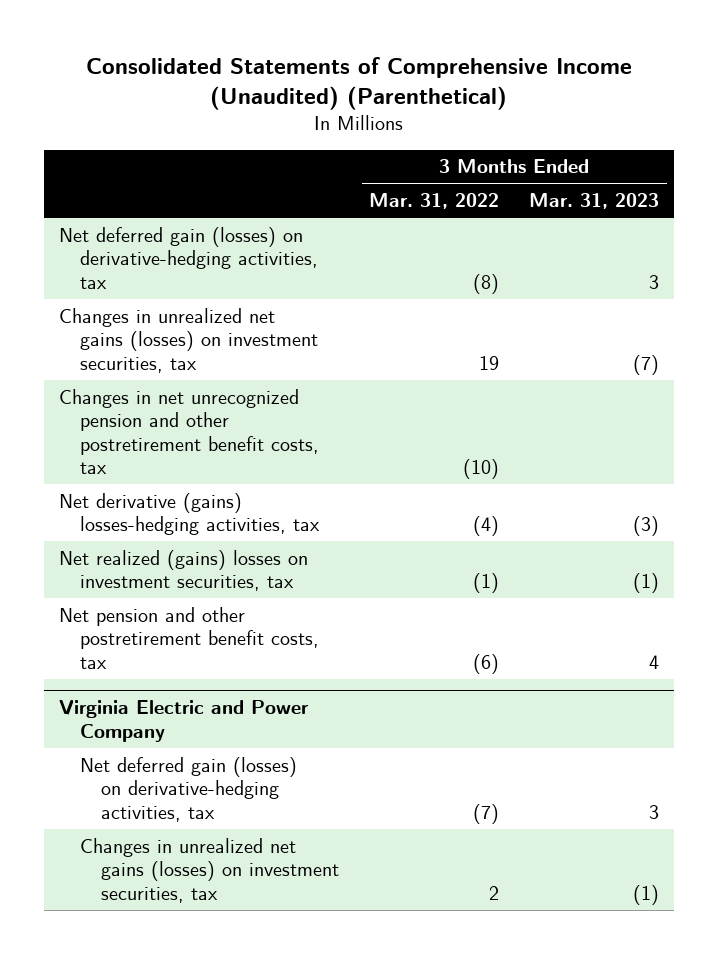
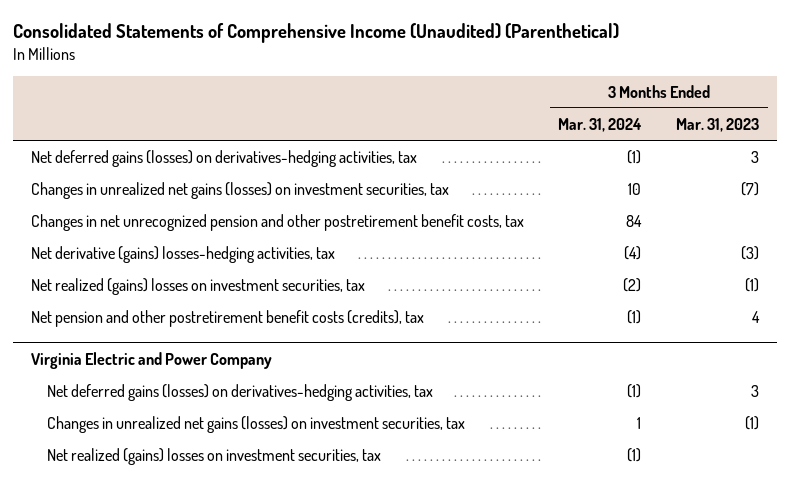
[369,193,500,210] Mar. 31, 2022 -> none
none -> [558,118,643,133] Mar. 31, 2024
[58,226,318,289] Net deferred gain (losses) on derivative-hedging activities, tax -> [30,150,417,168] Net deferred gains (losses) on derivatives-hedging activities, tax
[58,606,319,669] Net pension and other postretirement benefit costs, tax -> [30,310,424,328] Net pension and other postretirement benefit costs (credits), tax
[79,756,297,822] Net deferred gain (losses) on derivative-hedging activities, tax -> [47,384,434,402] Net deferred gains (losses) on derivatives-hedging activities, tax
none -> [47,448,382,466] Net realized (gains) losses on investment securities, tax

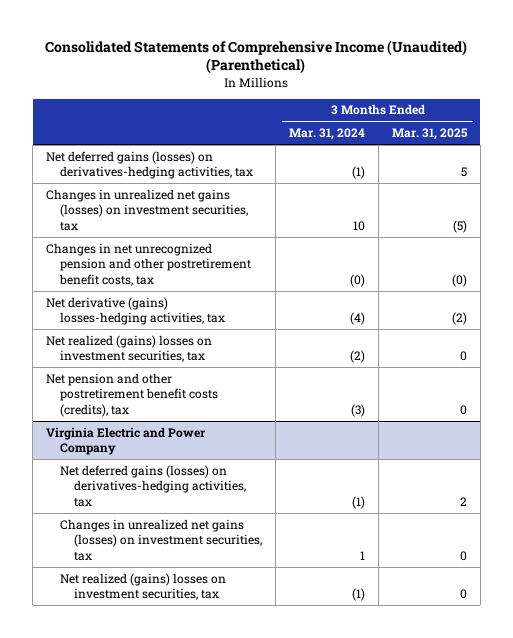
[676,118,760,133] Mar. 31, 2023 -> none
none -> [391,128,468,141] Mar. 31, 2025
[626,215,643,228] 84 -> [349,273,365,287] (0)
[627,310,642,325] (1) -> [350,403,365,417] (3)

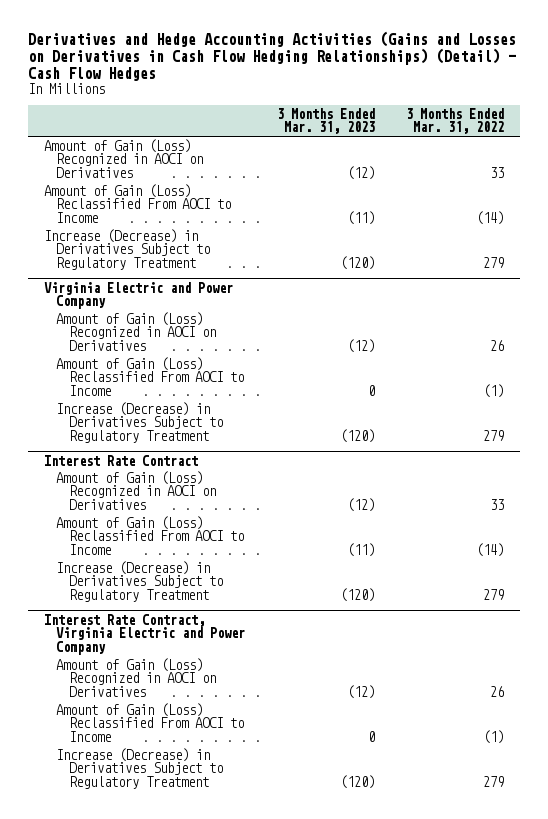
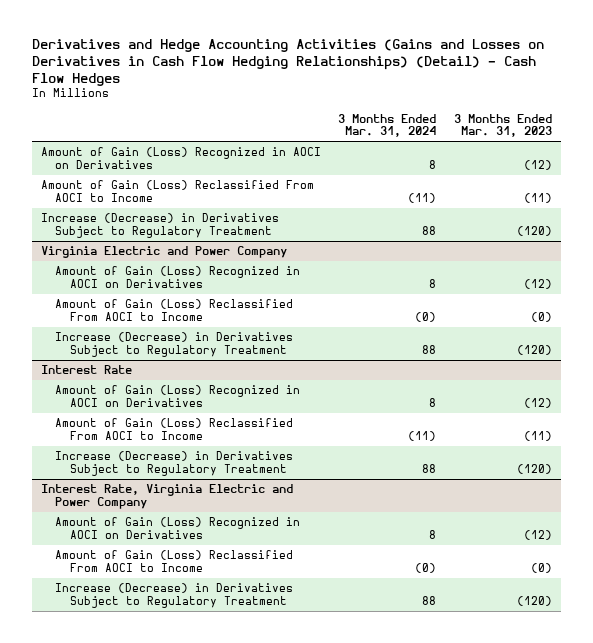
[406,107,505,135] 3 Months Ended Mar. 31, 2022 -> none
none -> [338,113,437,138] 3 Months Ended Mar. 31, 2024
[367,385,375,397] 0 -> [530,312,552,323] (0)
[43,454,198,466] Interest Rate Contract -> [40,365,132,375] Interest Rate
[43,613,246,656] Interest Rate Contract, Virginia Electric and Power Company -> [40,484,293,510] Interest Rate, Virginia Electric and Power Company
[367,731,375,743] 0 -> [530,563,552,574] (0)

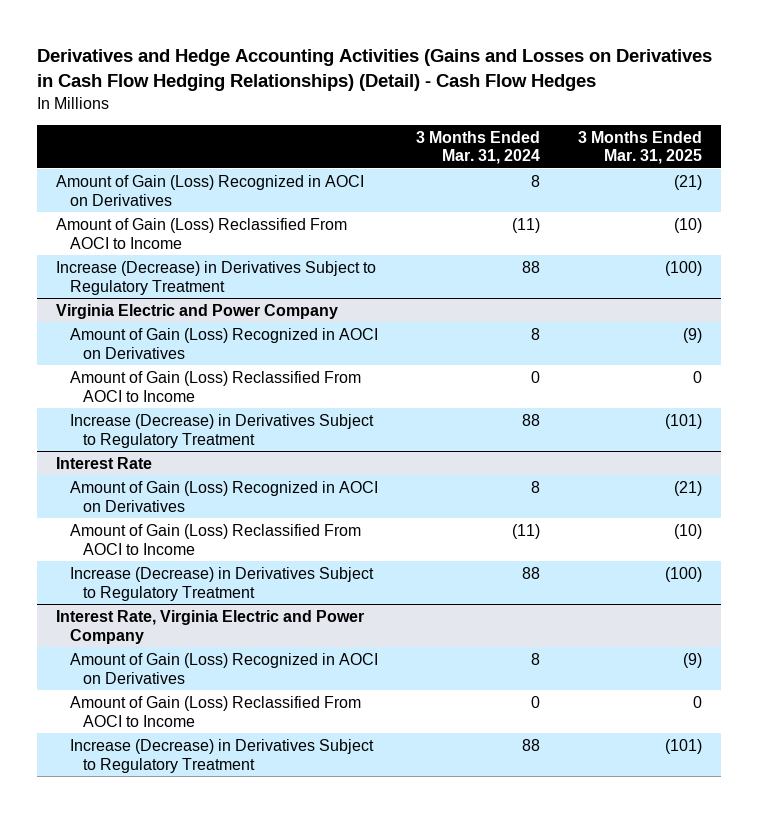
[453,113,552,138] 3 Months Ended Mar. 31, 2023 -> none
none -> [578,130,703,165] 3 Months Ended Mar. 31, 2025
[415,312,437,323] (0) -> [531,370,541,383] 0
[415,563,437,574] (0) -> [531,695,541,708] 0

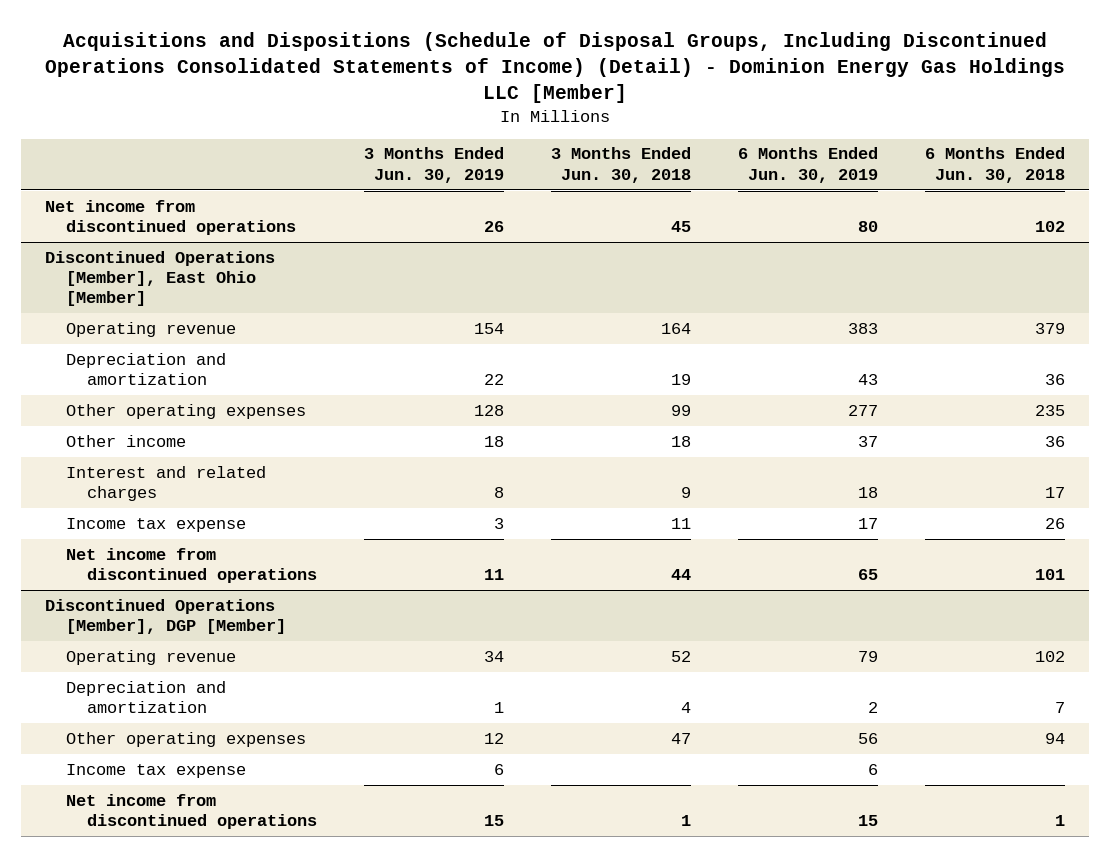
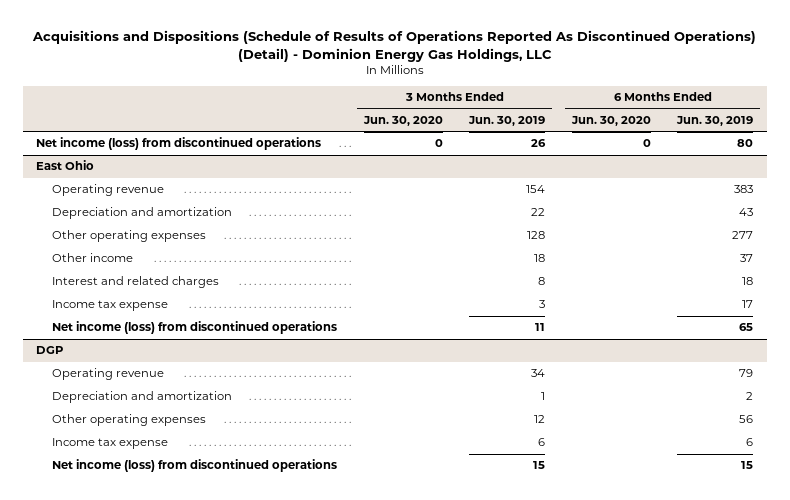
[44,32,1065,104] Acquisitions and Dispositions (Schedule of Disposal Groups, Including Discontinued Operations Consolidated Statements of Income) (Detail) - Dominion Energy Gas Holdings LLC [Member] -> [31,29,756,62] Acquisitions and Dispositions (Schedule of Results of Operations Reported As Discontinued Operations) (Detail) - Dominion Energy Gas Holdings, LLC
[551,147,692,183] 3 Months Ended Jun. 30, 2018 -> none
[925,147,1066,183] 6 Months Ended Jun. 30, 2018 -> none
none -> [362,116,443,127] Jun. 30, 2020
none -> [570,116,651,127] Jun. 30, 2020
[44,250,275,307] Discontinued Operations [Member], East Ohio [Member] -> none
[44,199,297,236] Net income from discontinued operations -> [36,137,322,151] Net income (loss) from discontinued operations
none -> [36,160,95,171] East Ohio
[44,598,287,635] Discontinued Operations [Member], DGP [Member] -> none
[66,547,318,584] Net income from discontinued operations -> [52,321,338,335] Net income (loss) from discontinued operations
none -> [36,346,64,355] DGP
[66,793,318,830] Net income from discontinued operations -> [52,459,338,473] Net income (loss) from discontinued operations

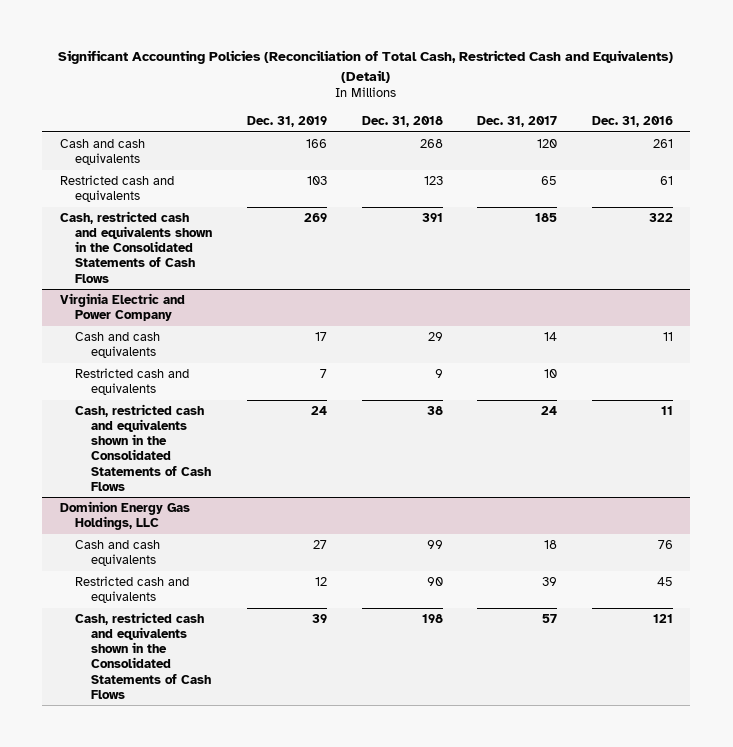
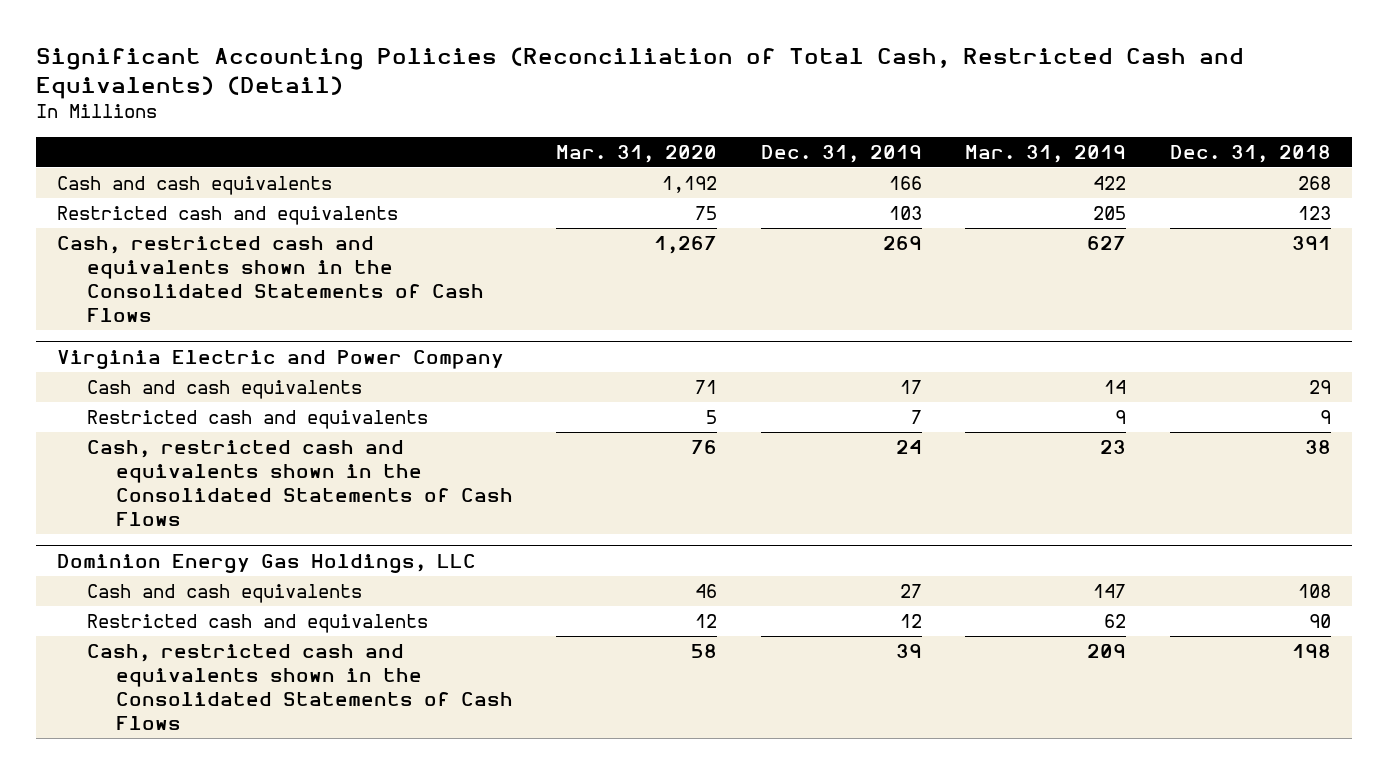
[477,115,558,127] Dec. 31, 2017 -> none
[591,115,673,127] Dec. 31, 2016 -> none
none -> [556,144,718,163] Mar. 31, 2020
none -> [965,144,1127,163] Mar. 31, 2019
[426,540,443,550] 99 -> [1297,584,1331,599] 108

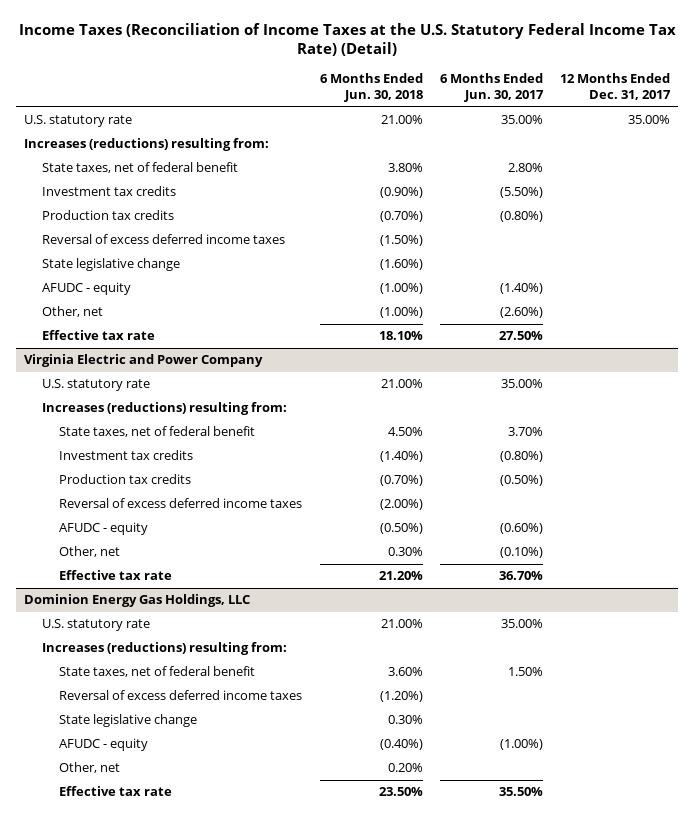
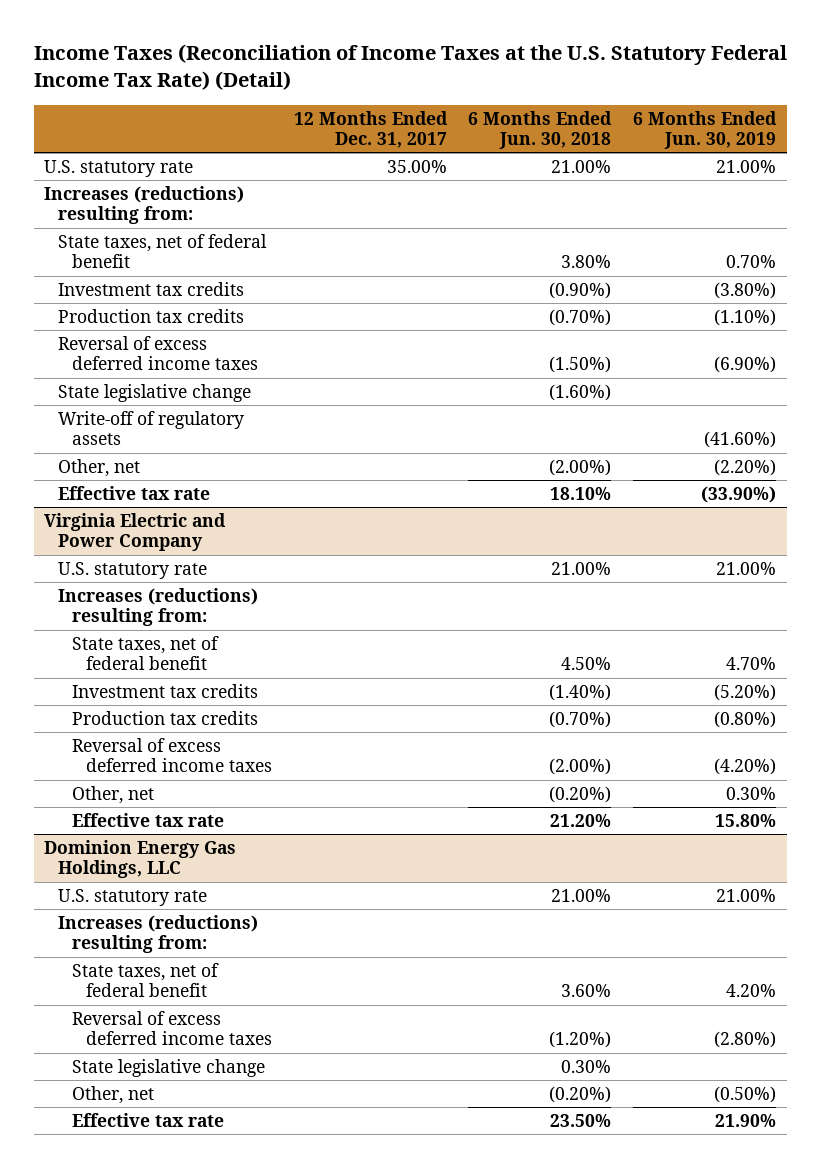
[439,73,544,103] 6 Months Ended Jun. 30, 2017 -> none
none -> [632,110,777,149] 6 Months Ended Jun. 30, 2019
[41,282,131,296] AFUDC - equity -> none
none -> [58,410,245,446] Write-off of regulatory assets
[379,307,423,319] (1.00%) -> [549,458,612,476] (2.00%)
[59,522,149,536] AFUDC - equity -> none
[387,547,423,557] 0.30% -> [549,785,612,803] (0.20%)
[59,738,149,752] AFUDC - equity -> none
[387,763,423,773] 0.20% -> [549,1085,612,1103] (0.20%)

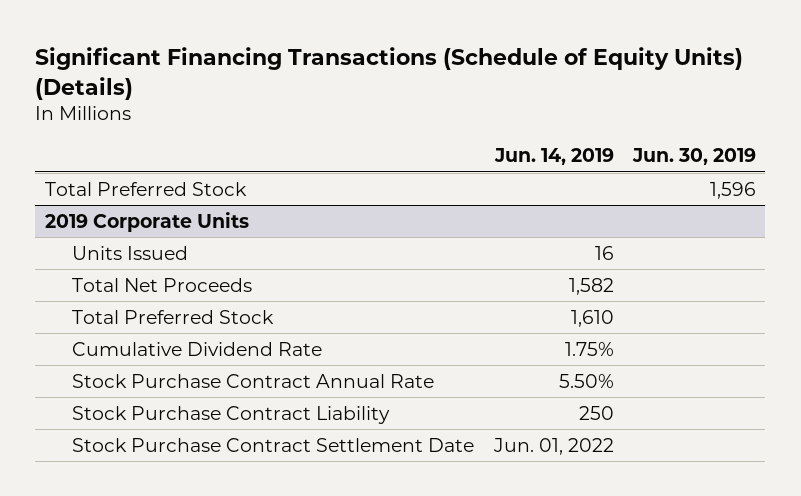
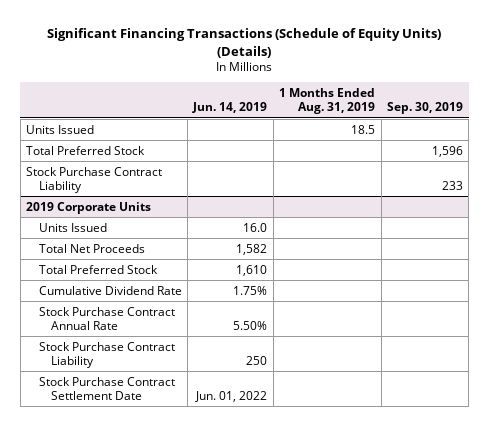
[631,148,756,166] Jun. 30, 2019 -> none
none -> [279,88,376,115] 1 Months Ended Aug. 31, 2019
none -> [386,102,463,115] Sep. 30, 2019
none -> [25,124,94,134] Units Issued
none -> [25,166,162,193] Stock Purchase Contract Liability
[594,245,614,260] 16 -> [243,222,268,232] 16.0

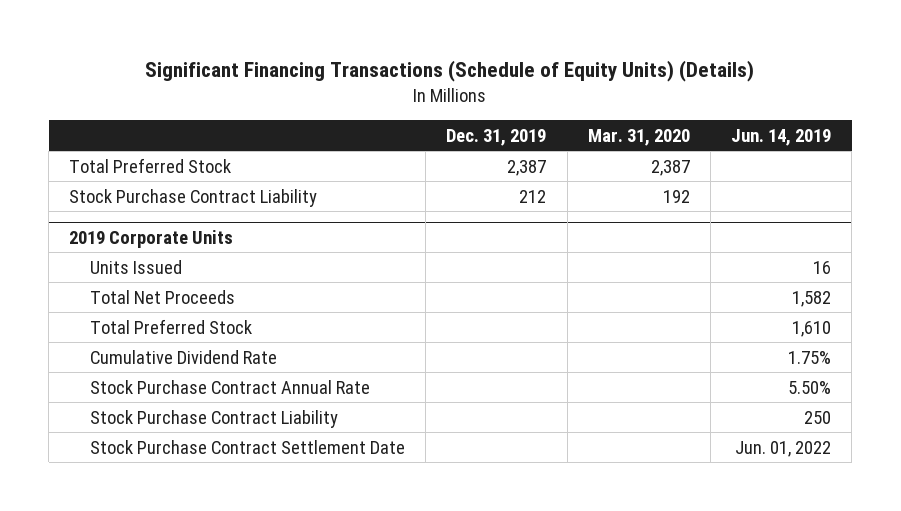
[279,88,376,115] 1 Months Ended Aug. 31, 2019 -> none
[386,102,463,115] Sep. 30, 2019 -> none
none -> [446,128,547,146] Dec. 31, 2019
none -> [587,128,690,146] Mar. 31, 2020
[25,124,94,134] Units Issued -> none
[243,222,268,232] 16.0 -> [813,260,832,274] 16

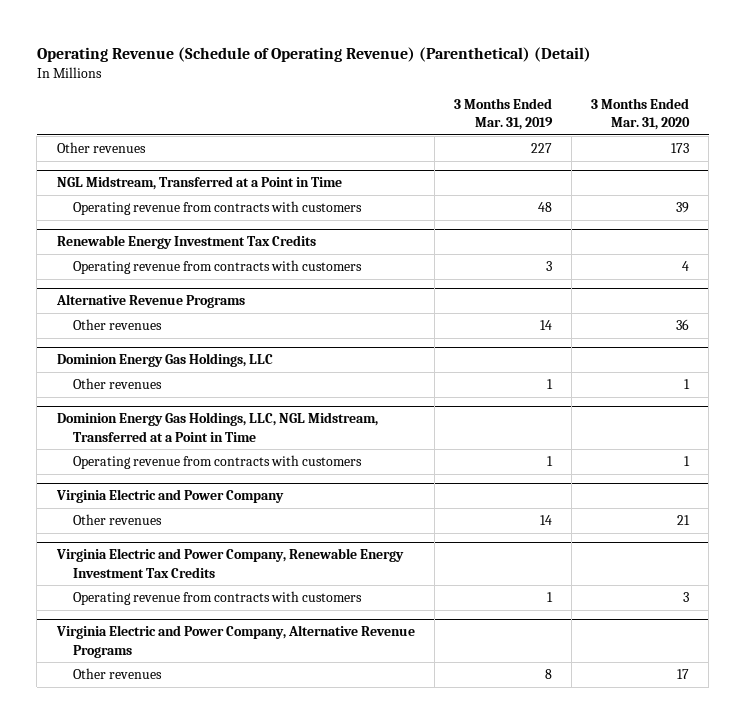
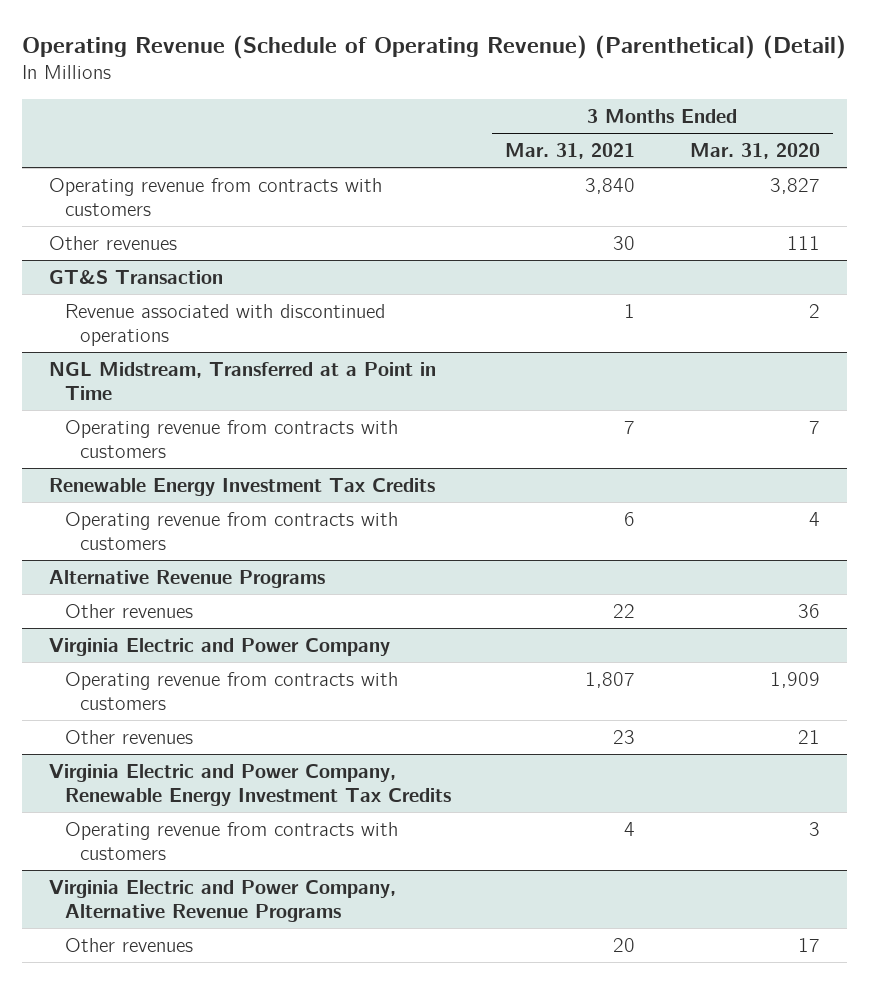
[453,98,553,131] 3 Months Ended Mar. 31, 2019 -> none
none -> [505,143,636,160] Mar. 31, 2021
none -> [49,177,383,217] Operating revenue from contracts with customers
[671,143,690,154] 173 -> [786,235,820,250] 111
none -> [49,269,224,285] GT&S Transaction
none -> [64,303,385,347] Revenue associated with discontinued operations
[676,202,690,214] 39 -> [808,420,820,434] 7
[56,353,273,368] Dominion Energy Gas Holdings, LLC -> none
[73,378,163,390] Other revenues -> none
[56,412,378,442] Dominion Energy Gas Holdings, LLC, NGL Midstream, Transferred at a Point in Time -> none
[73,455,363,470] Operating revenue from contracts with customers -> none
none -> [64,671,398,711] Operating revenue from contracts with customers

